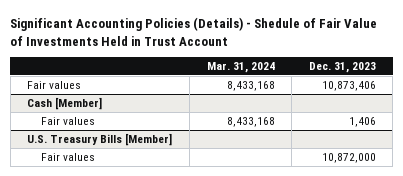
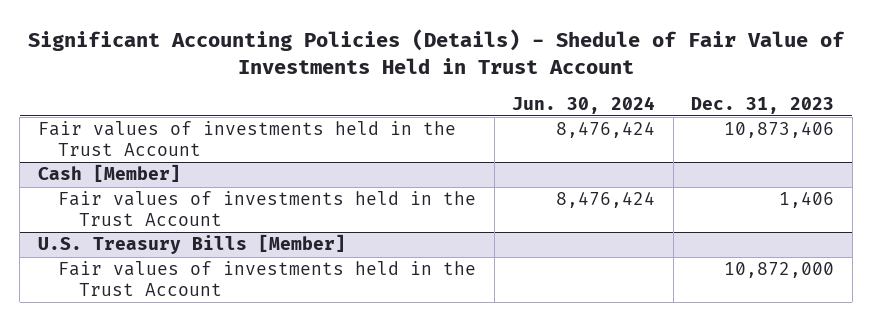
[206,61,275,73] Mar. 31, 2024 -> none
none -> [512,95,656,114] Jun. 30, 2024
[27,80,82,89] Fair values -> [37,121,456,156] Fair values of investments held in the Trust Account
[40,116,95,125] Fair values -> [58,191,477,226] Fair values of investments held in the Trust Account
[40,152,95,161] Fair values -> [58,261,477,296] Fair values of investments held in the Trust Account

